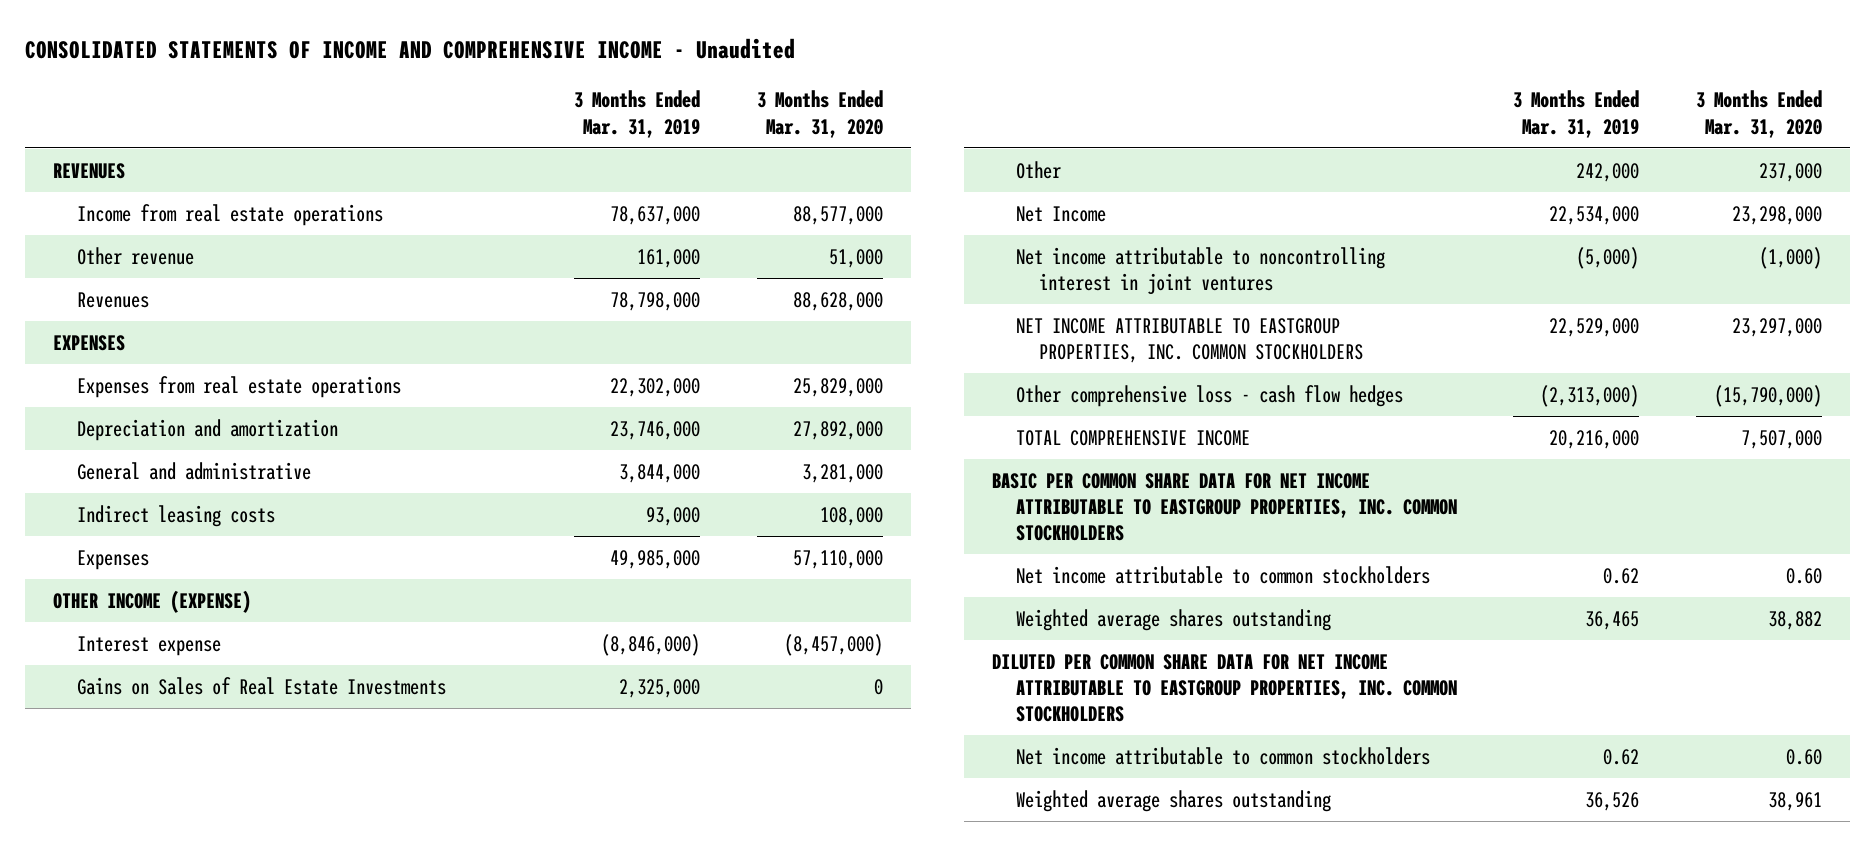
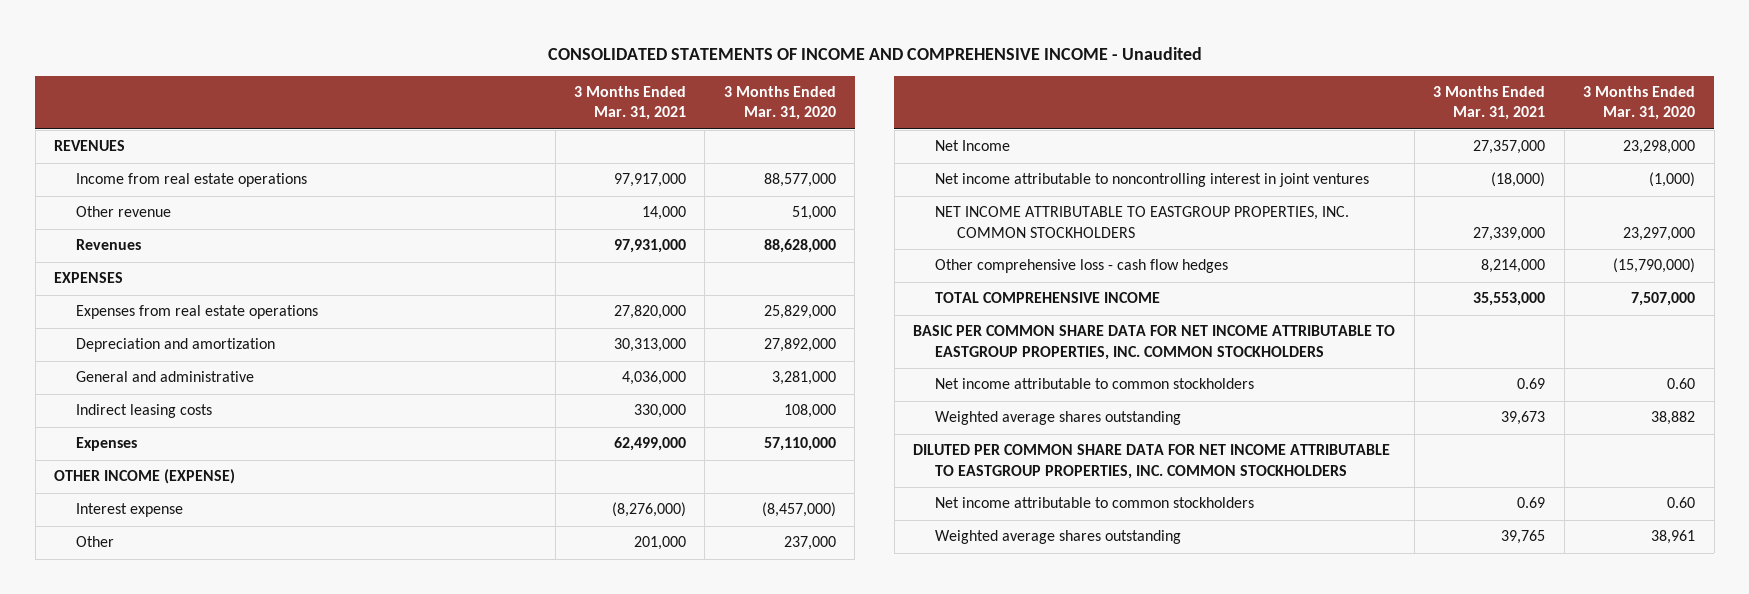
[574,90,701,138] 3 Months Ended Mar. 31, 2019 -> none
none -> [574,86,687,121] 3 Months Ended Mar. 31, 2021
[76,676,446,695] Gains on Sales of Real Estate Investments -> none

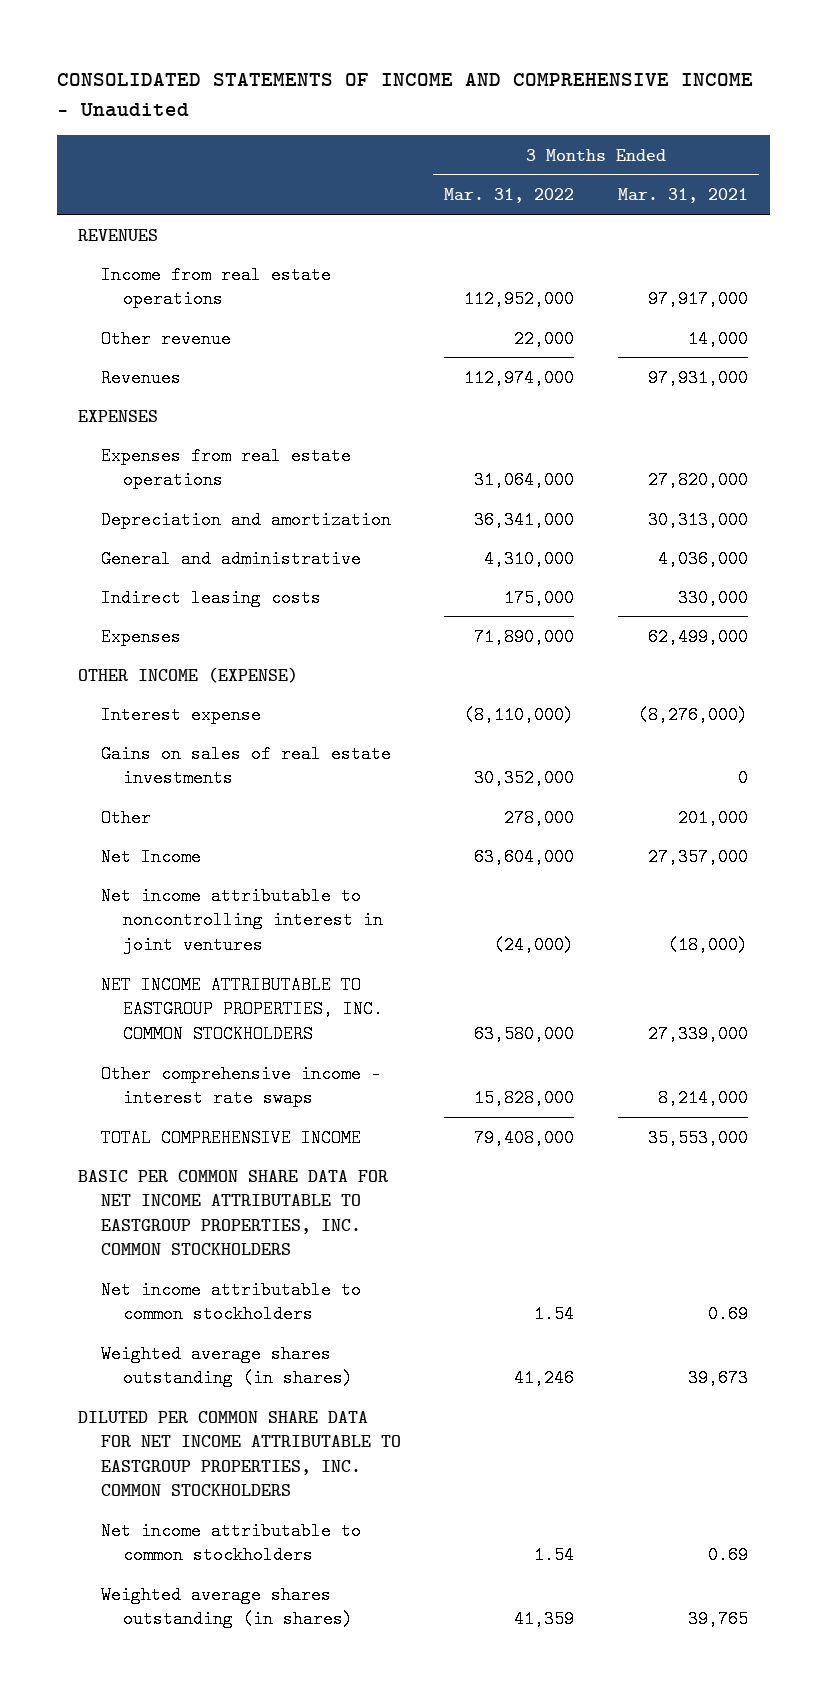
[723,86,836,121] 3 Months Ended Mar. 31, 2020 -> none
none -> [444,188,575,204] Mar. 31, 2022
none -> [100,744,391,788] Gains on sales of real estate investments
[935,259,1229,274] Other comprehensive loss - cash flow hedges -> [100,1064,381,1108] Other comprehensive income - interest rate swaps
[935,411,1182,426] Weighted average shares outstanding -> [100,1344,353,1388] Weighted average shares outstanding (in shares)
[935,530,1182,545] Weighted average shares outstanding -> [100,1585,353,1629] Weighted average shares outstanding (in shares)

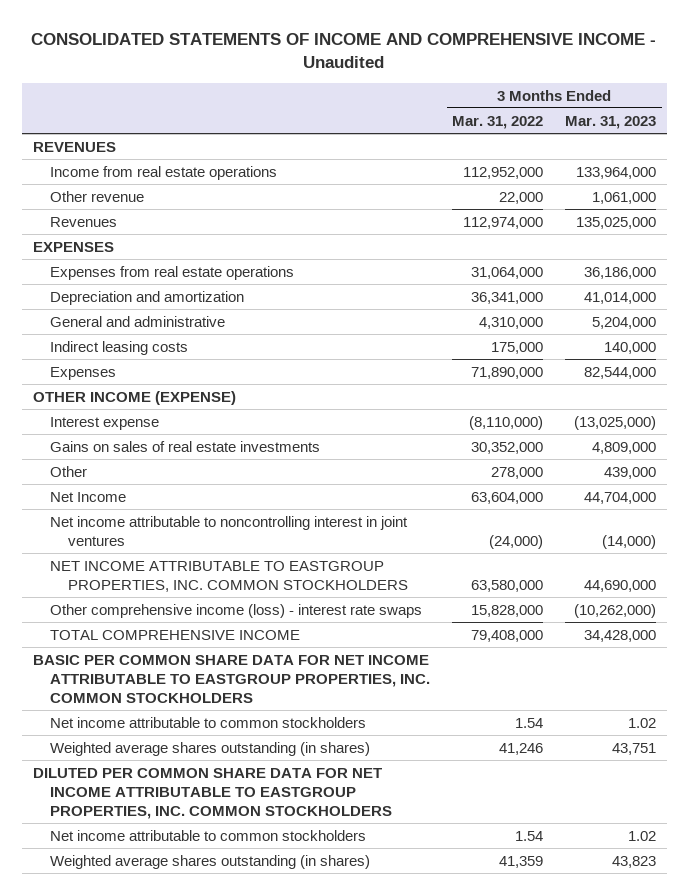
[617,188,748,204] Mar. 31, 2021 -> none
none -> [565,115,657,129] Mar. 31, 2023
[100,1064,381,1108] Other comprehensive income - interest rate swaps -> [50,603,423,618] Other comprehensive income (loss) - interest rate swaps

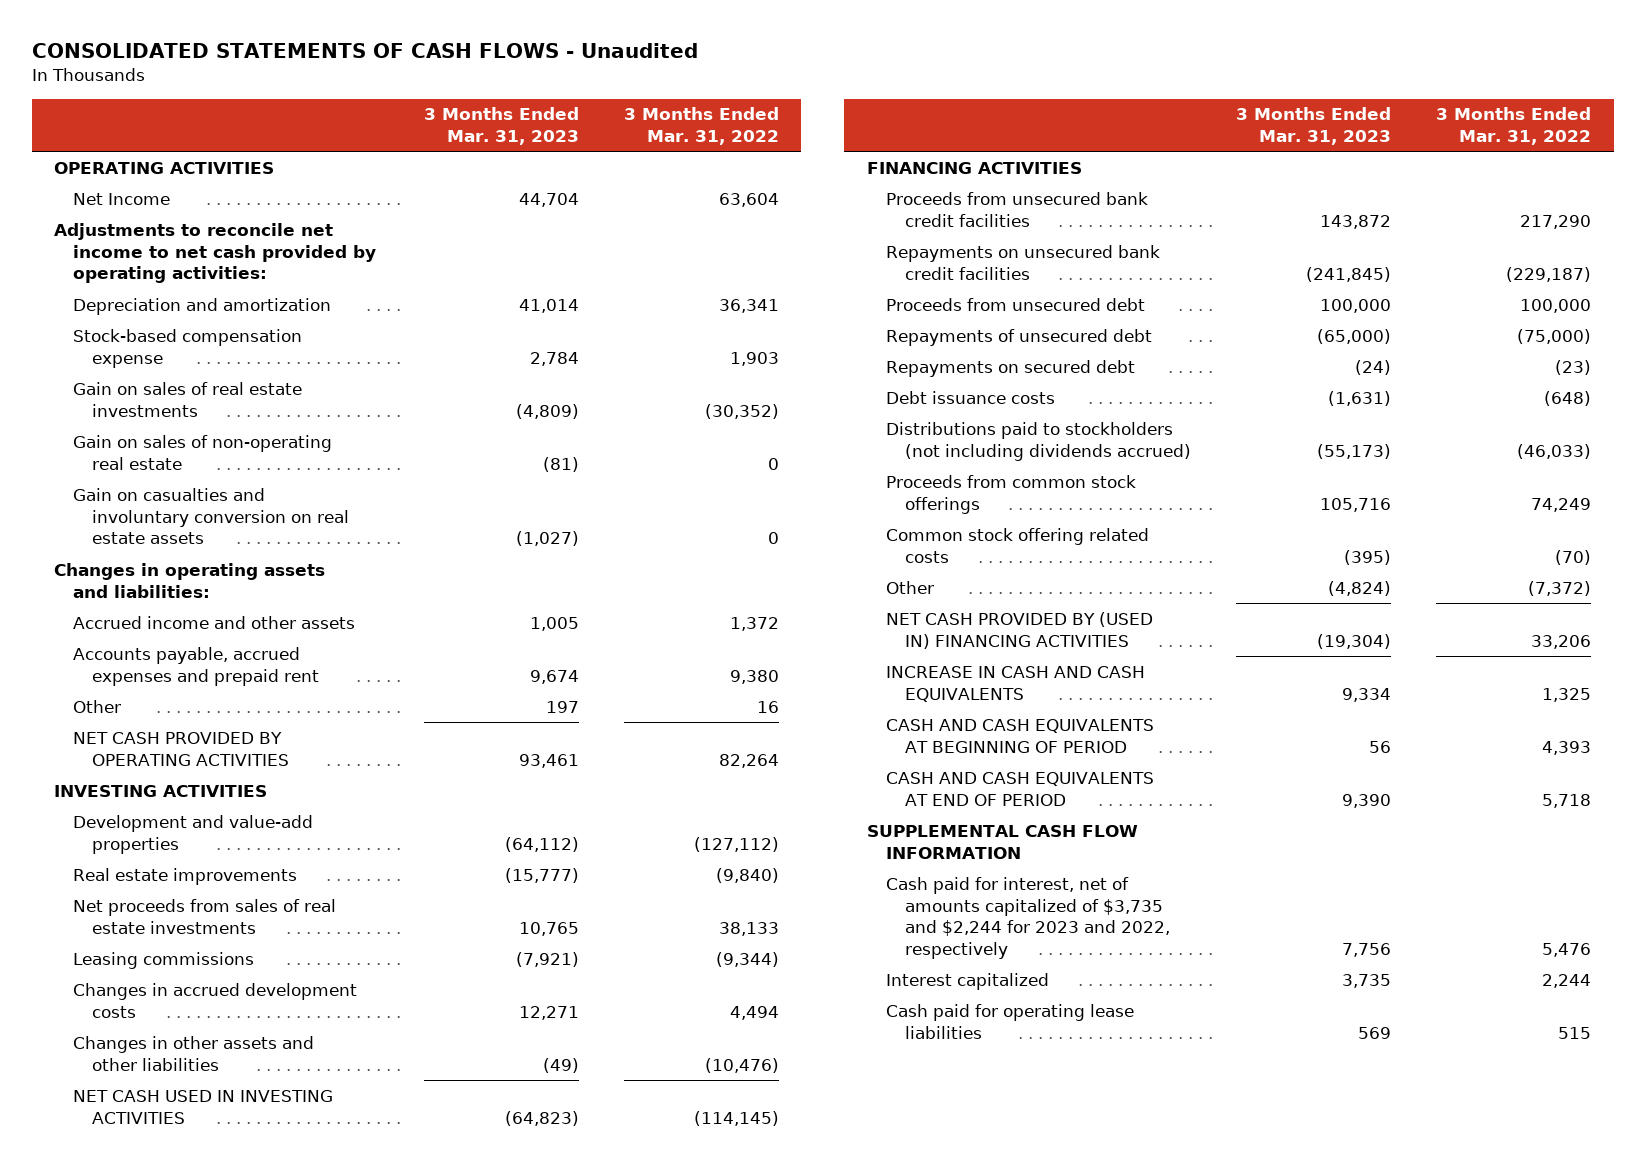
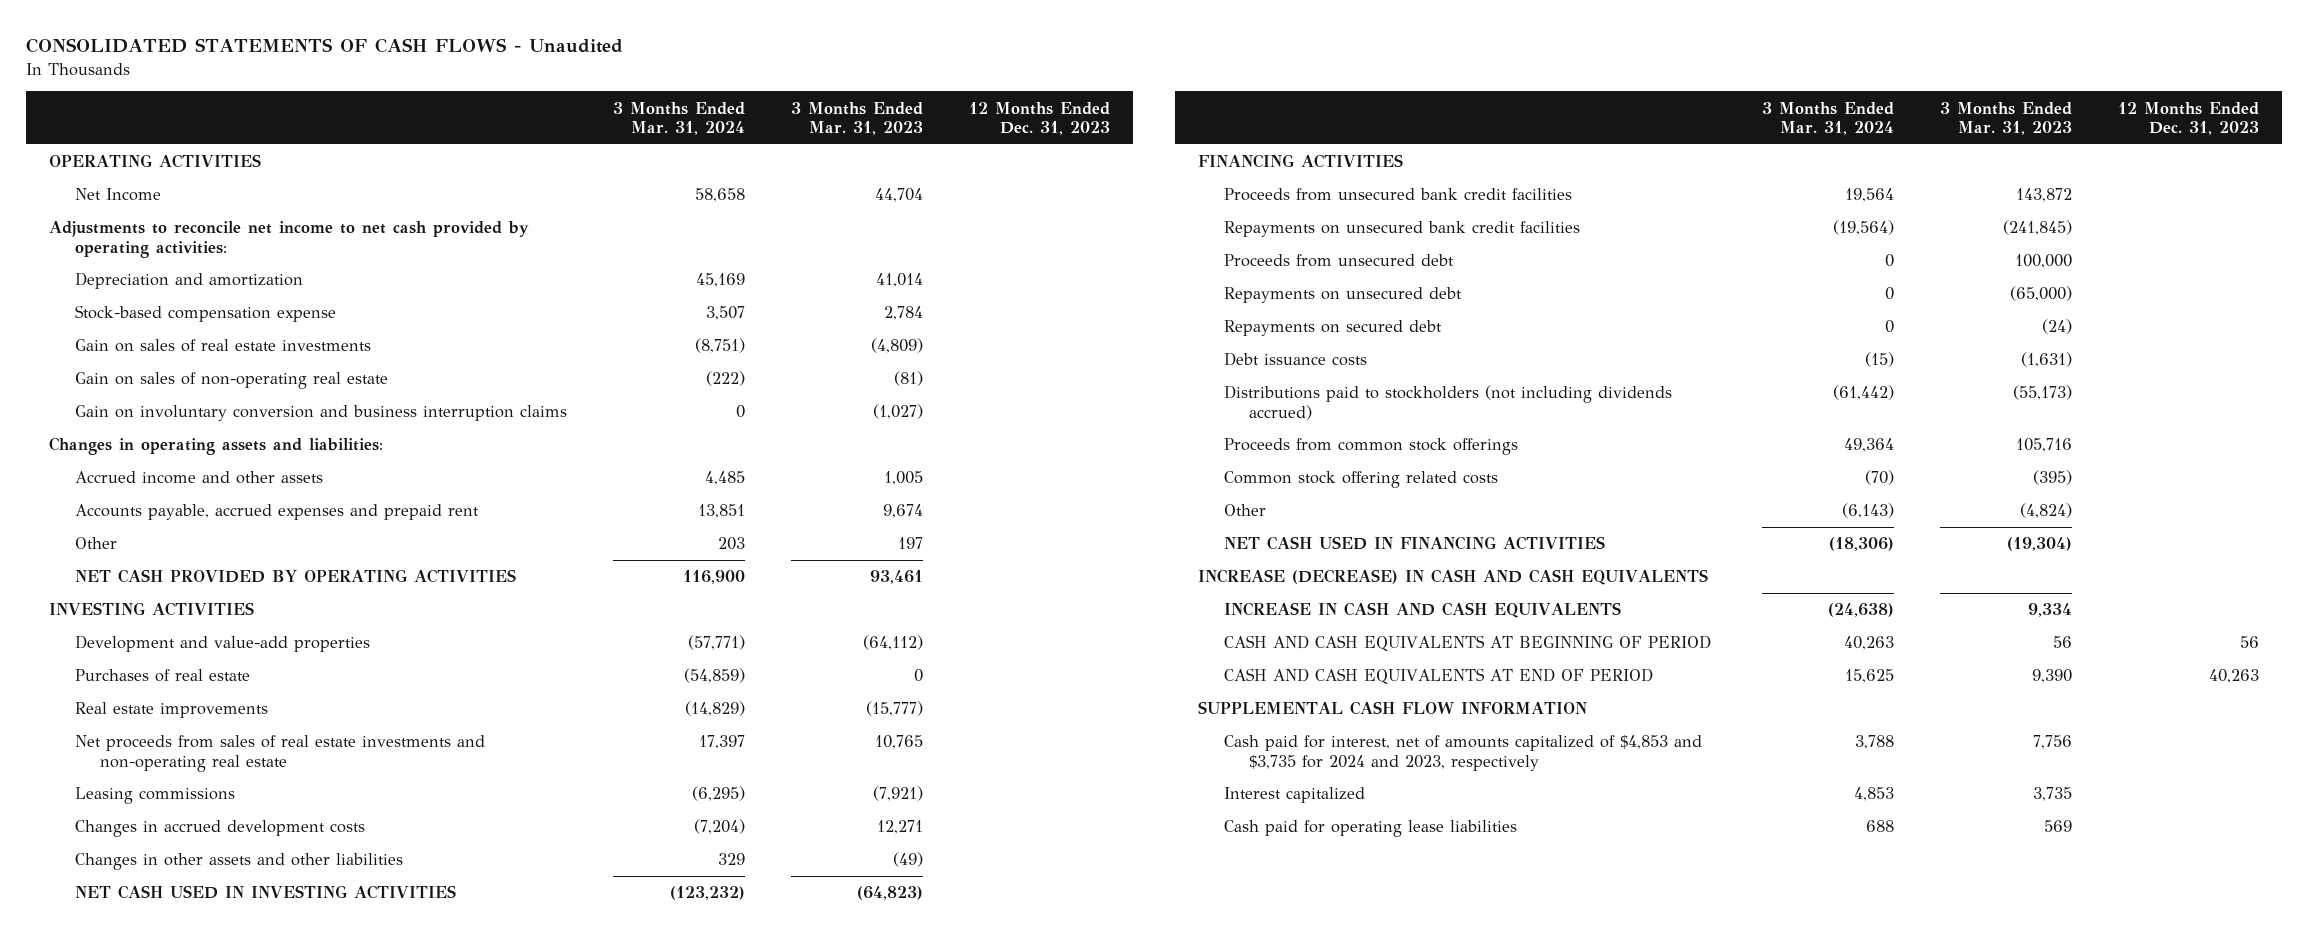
[623,107,779,146] 3 Months Ended Mar. 31, 2022 -> none
none -> [612,101,745,136] 3 Months Ended Mar. 31, 2024
none -> [969,101,1111,136] 12 Months Ended Dec. 31, 2023
[73,487,350,545] Gain on casualties and involuntary conversion on real estate assets -> [74,405,567,422] Gain on involuntary conversion and business interruption claims
none -> [74,669,250,683] Purchases of real estate
[73,898,337,934] Net proceeds from sales of real estate investments -> [74,735,485,772] Net proceeds from sales of real estate investments and non-operating real estate
[885,328,1152,346] Repayments of unsecured debt -> [1223,287,1462,304] Repayments on unsecured debt
[885,611,1153,649] NET CASH PROVIDED BY (USED IN) FINANCING ACTIVITIES -> [1223,536,1605,551] NET CASH USED IN FINANCING ACTIVITIES
none -> [1198,569,1709,586] INCREASE (DECREASE) IN CASH AND CASH EQUIVALENTS
[885,876,1170,960] Cash paid for interest, net of amounts capitalized of $3,735 and $2,244 for 2023 and 2022, respectively -> [1223,735,1702,771] Cash paid for interest, net of amounts capitalized of $4,853 and $3,735 for 2024 and 2023, respectively

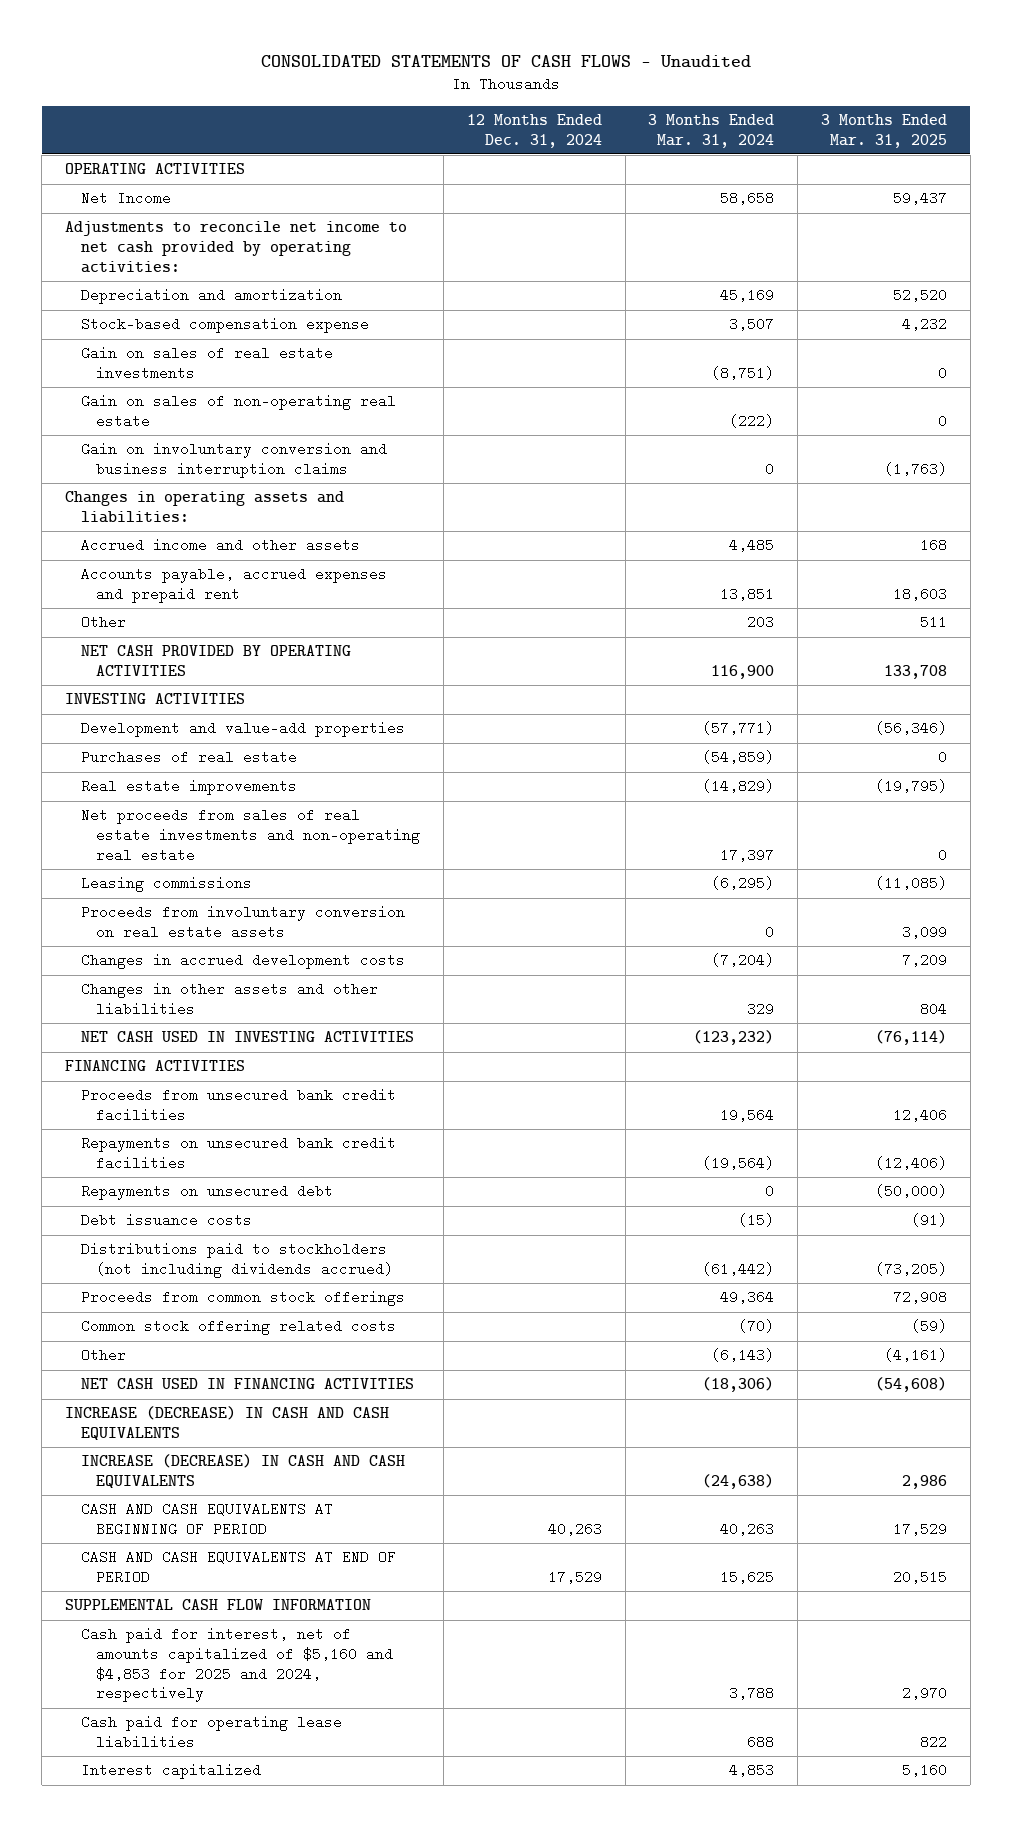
[791,101,924,136] 3 Months Ended Mar. 31, 2023 -> none
[969,101,1111,136] 12 Months Ended Dec. 31, 2023 -> none
none -> [466,113,602,148] 12 Months Ended Dec. 31, 2024
none -> [820,113,947,148] 3 Months Ended Mar. 31, 2025
none -> [80,905,405,939] Proceeds from involuntary conversion on real estate assets
[1223,254,1454,268] Proceeds from unsecured debt -> none
[1223,320,1442,337] Repayments on secured debt -> none
[1223,602,1621,619] INCREASE IN CASH AND CASH EQUIVALENTS -> [80,1454,405,1488] INCREASE (DECREASE) IN CASH AND CASH EQUIVALENTS
[1223,735,1702,771] Cash paid for interest, net of amounts capitalized of $4,853 and $3,735 for 2024 and 2023, respectively -> [80,1627,394,1703] Cash paid for interest, net of amounts capitalized of $5,160 and $4,853 for 2025 and 2024, respectively
[1223,787,1365,804] Interest capitalized -> [80,1763,261,1780] Interest capitalized

